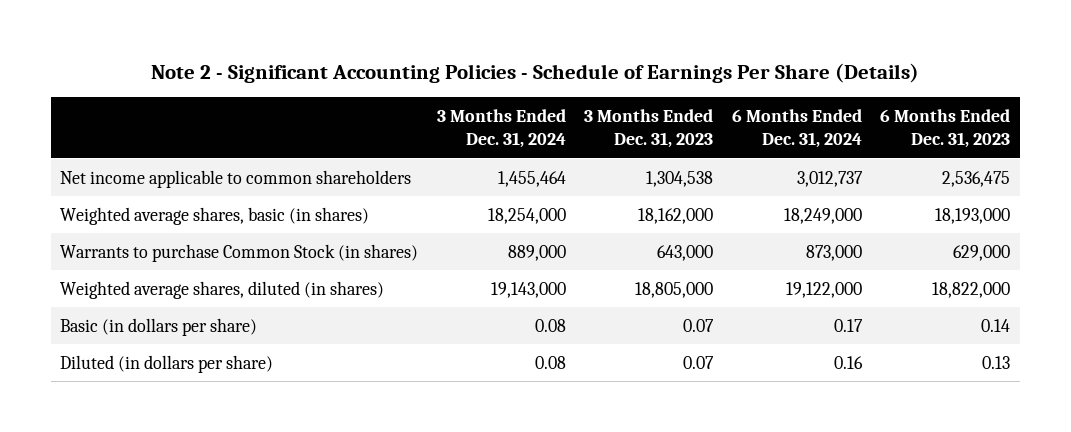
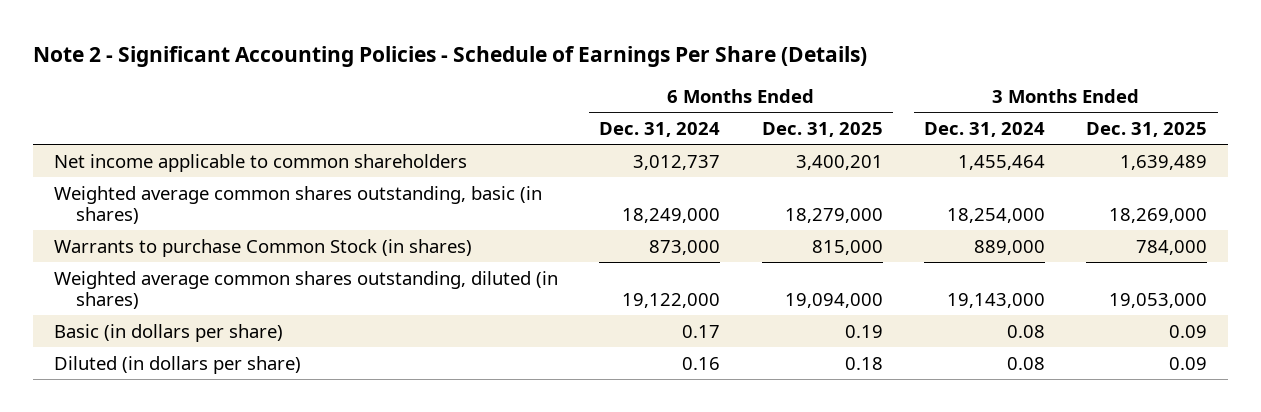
[584,109,714,149] 3 Months Ended Dec. 31, 2023 -> none
[880,109,1011,149] 6 Months Ended Dec. 31, 2023 -> none
none -> [761,121,883,137] Dec. 31, 2025
none -> [1086,121,1208,137] Dec. 31, 2025
[60,206,370,225] Weighted average shares, basic (in shares) -> [53,185,542,225] Weighted average common shares outstanding, basic (in shares)
[60,280,385,299] Weighted average shares, diluted (in shares) -> [53,270,558,310] Weighted average common shares outstanding, diluted (in shares)

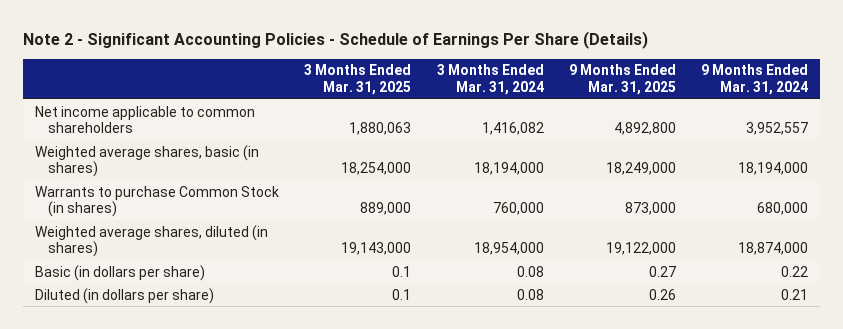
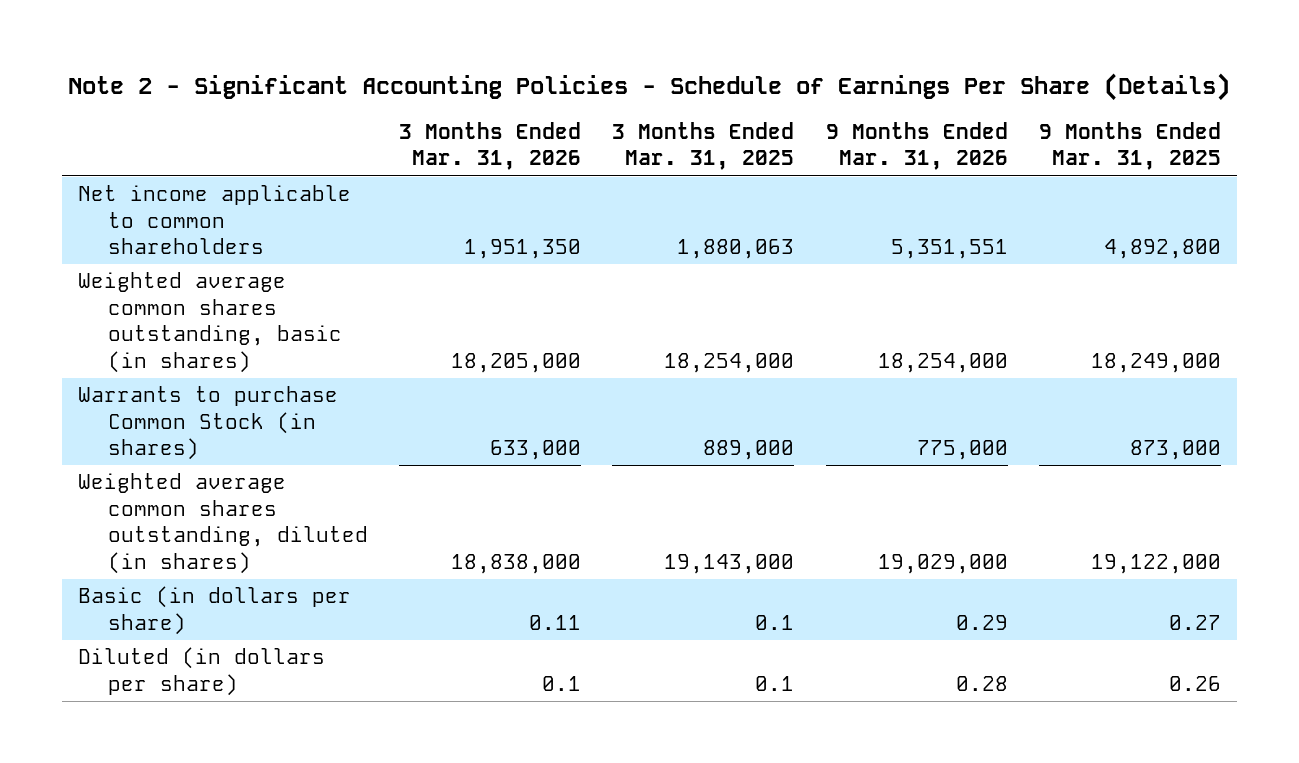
[436,64,544,95] 3 Months Ended Mar. 31, 2024 -> none
[700,64,808,95] 9 Months Ended Mar. 31, 2024 -> none
none -> [399,122,582,171] 3 Months Ended Mar. 31, 2026
none -> [825,122,1008,171] 9 Months Ended Mar. 31, 2026
[35,144,260,178] Weighted average shares, basic (in shares) -> [78,272,342,373] Weighted average common shares outstanding, basic (in shares)
[35,224,269,258] Weighted average shares, diluted (in shares) -> [78,473,368,574] Weighted average common shares outstanding, diluted (in shares)

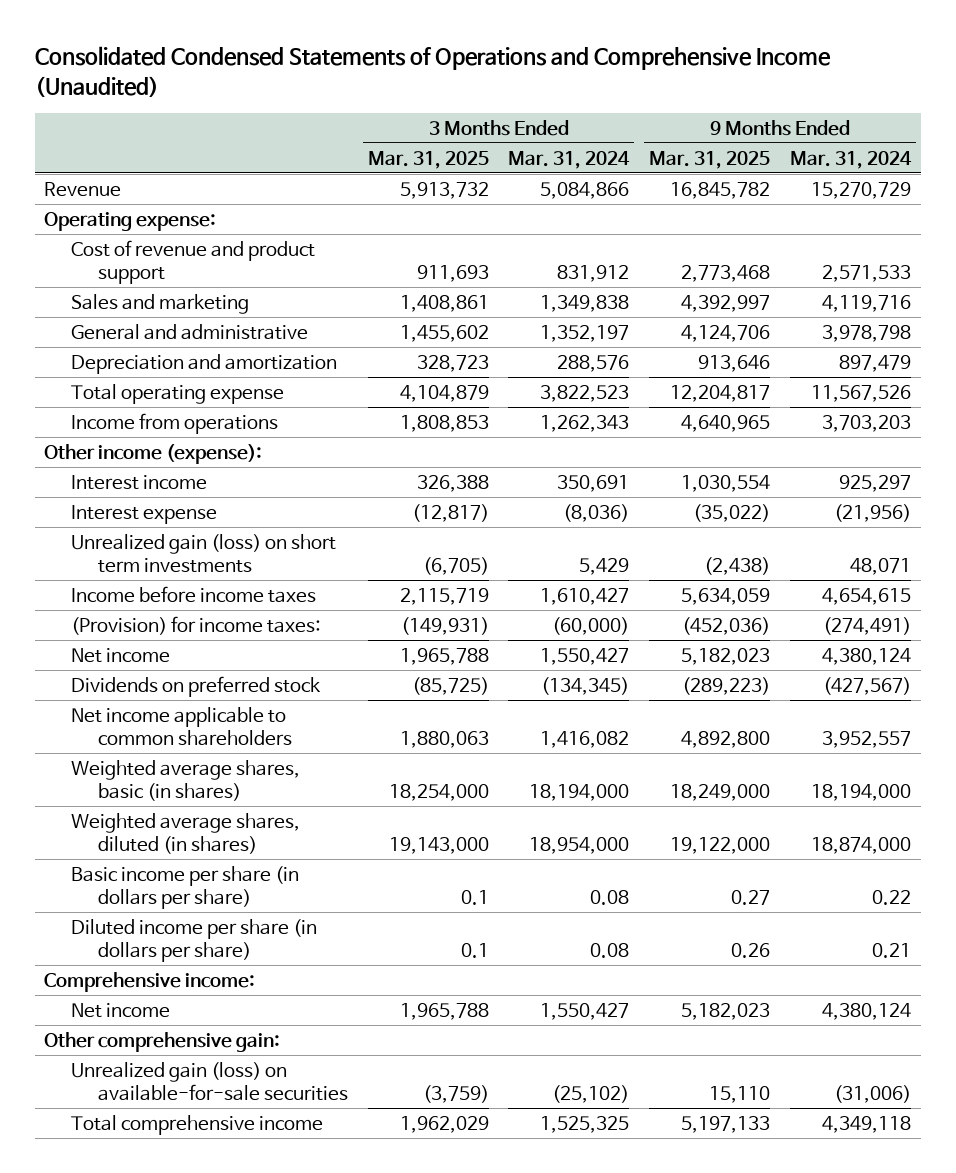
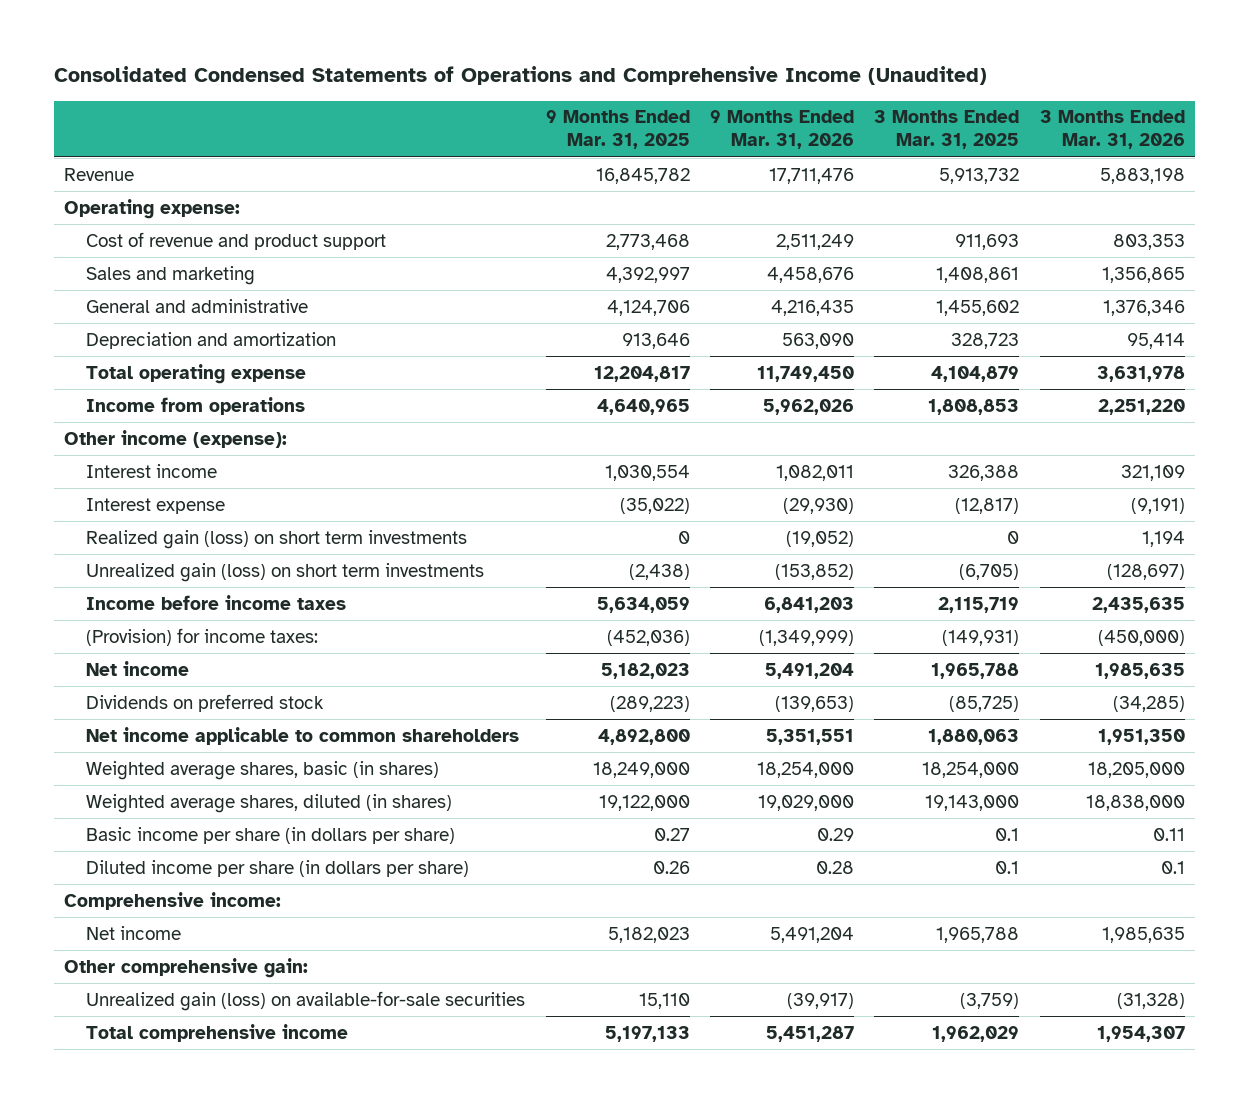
[508,150,631,169] Mar. 31, 2024 -> none
[790,150,913,169] Mar. 31, 2024 -> none
none -> [709,110,854,150] 9 Months Ended Mar. 31, 2026
none -> [1039,110,1185,150] 3 Months Ended Mar. 31, 2026
none -> [86,529,468,549] Realized gain (loss) on short term investments

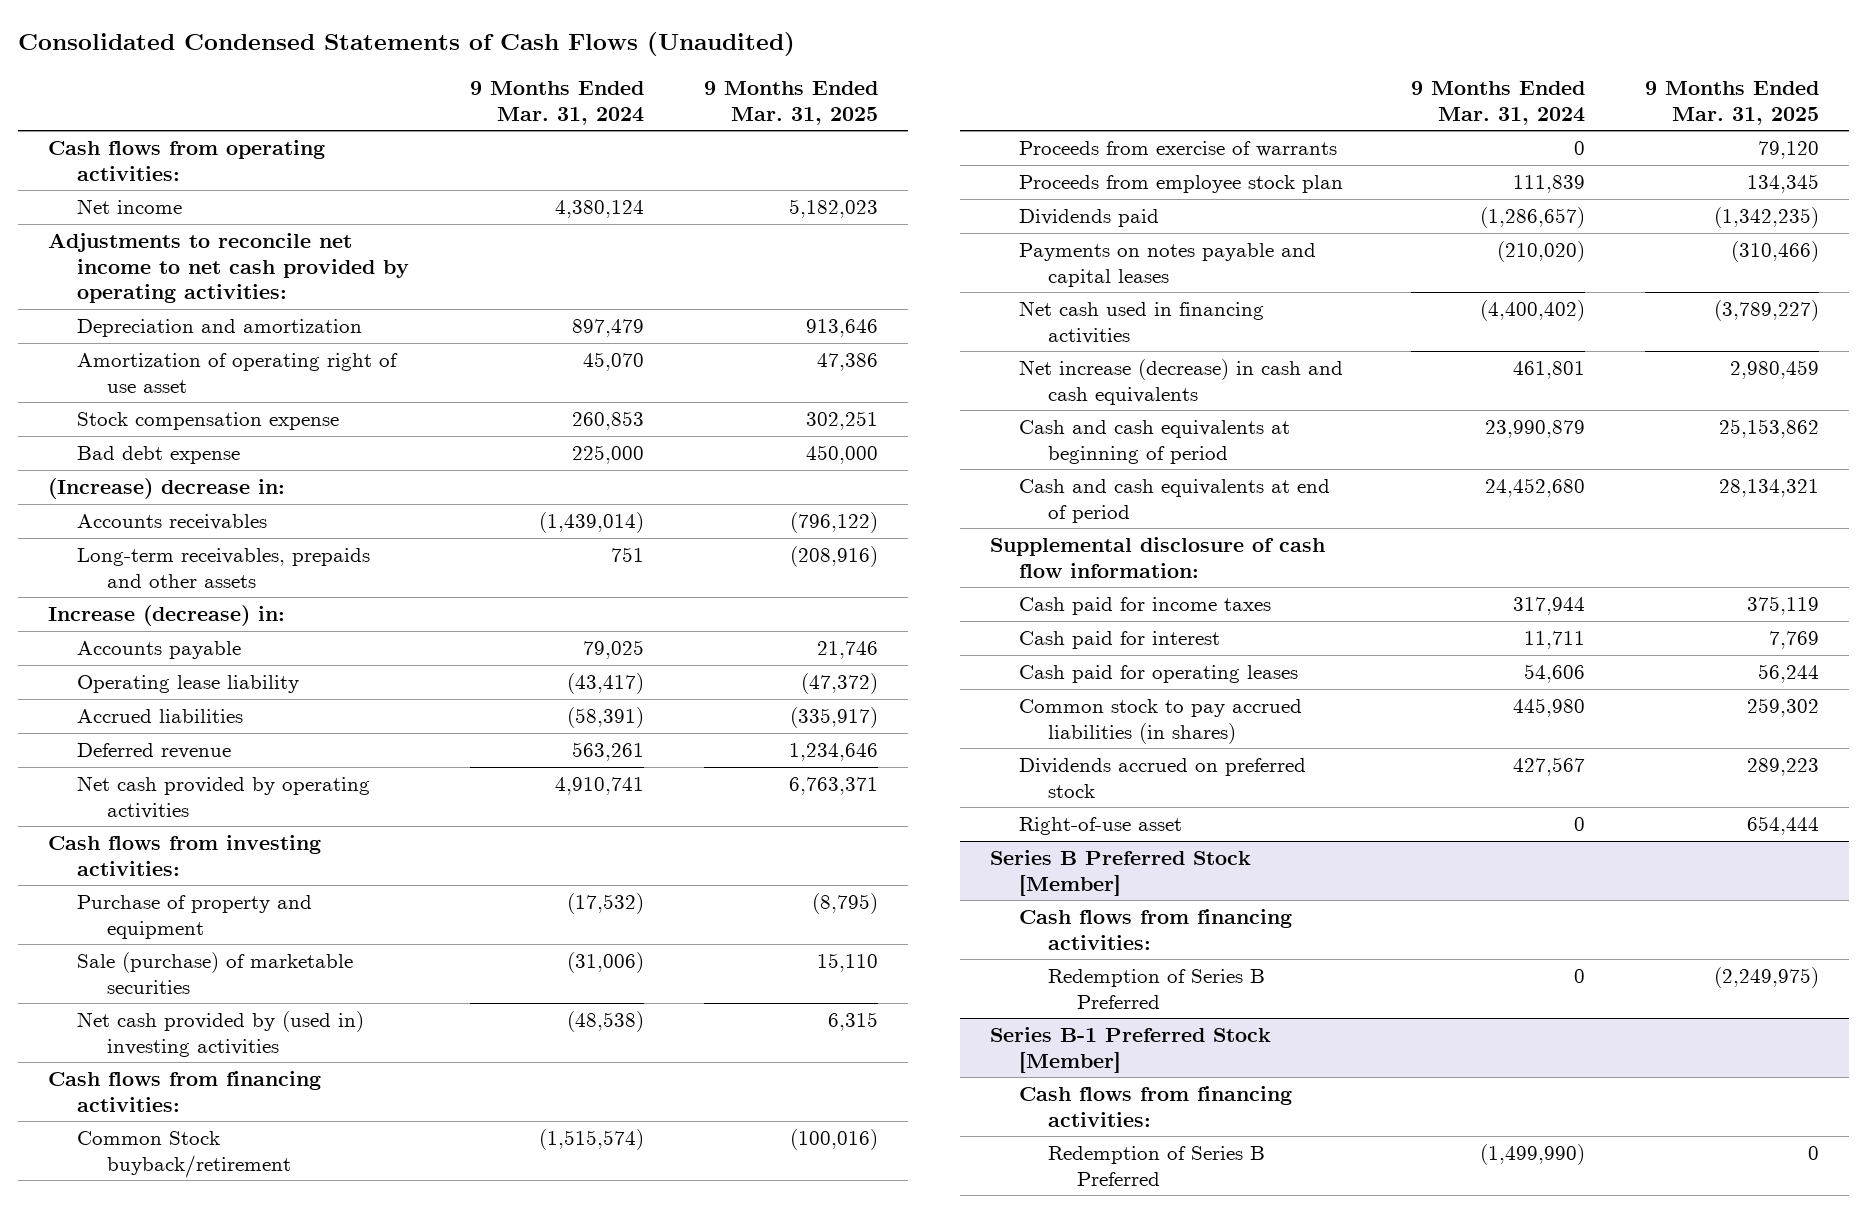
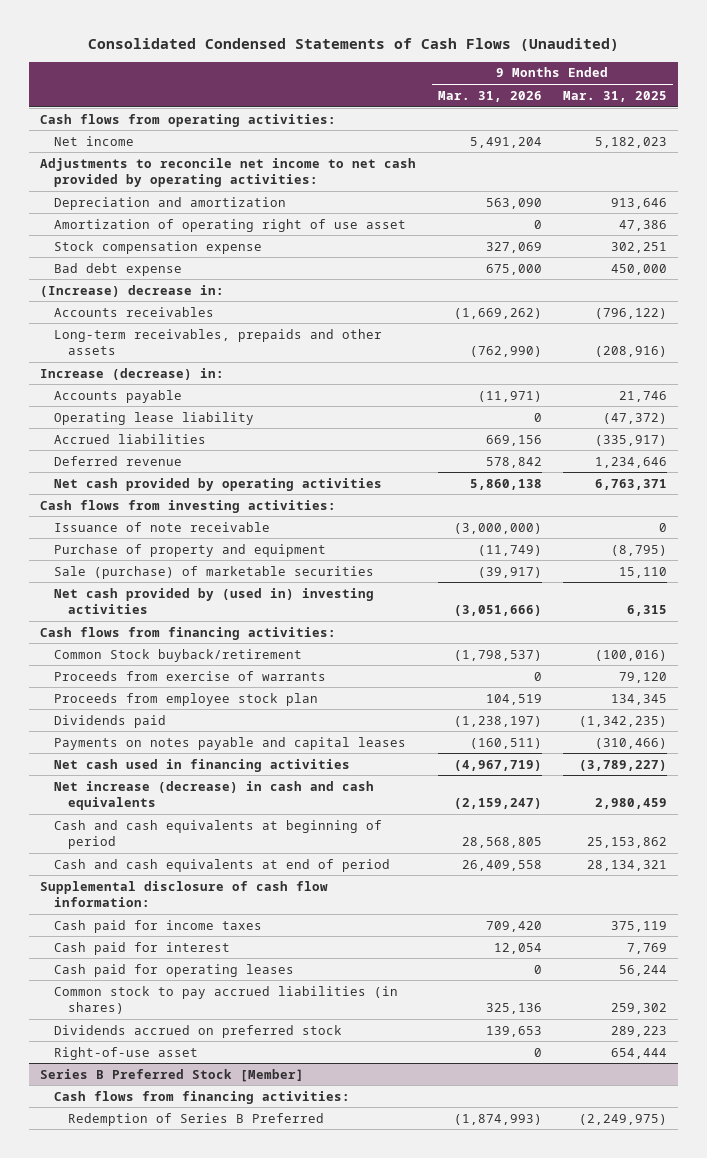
[469,80,644,125] 9 Months Ended Mar. 31, 2024 -> none
none -> [437,90,542,102] Mar. 31, 2026
none -> [54,521,271,532] Issuance of note receivable
[989,1027,1271,1073] Series B-1 Preferred Stock [Member] -> none
[1018,1086,1292,1127] Cash flows from financing activities: -> none
[1048,1146,1266,1186] Redemption of Series B Preferred -> none

